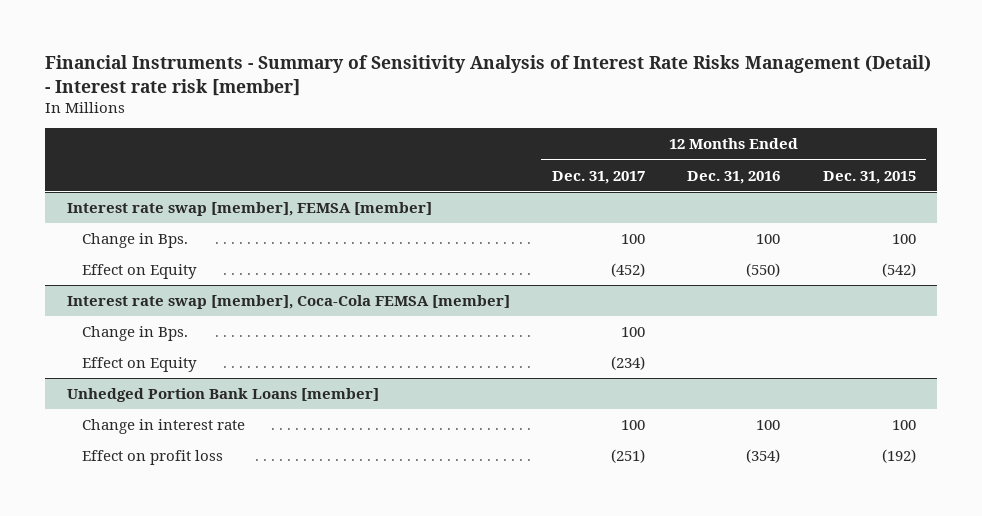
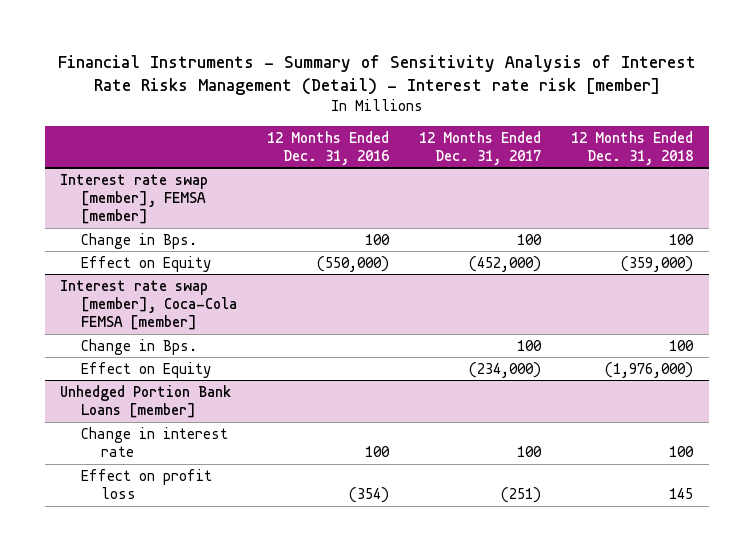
[822,170,916,184] Dec. 31, 2015 -> none
none -> [571,130,694,165] 12 Months Ended Dec. 31, 2018
[610,263,645,278] (452) -> [469,255,542,272] (452,000)
[746,263,781,278] (550) -> [316,255,389,272] (550,000)
[610,356,645,371] (234) -> [469,361,542,378] (234,000)

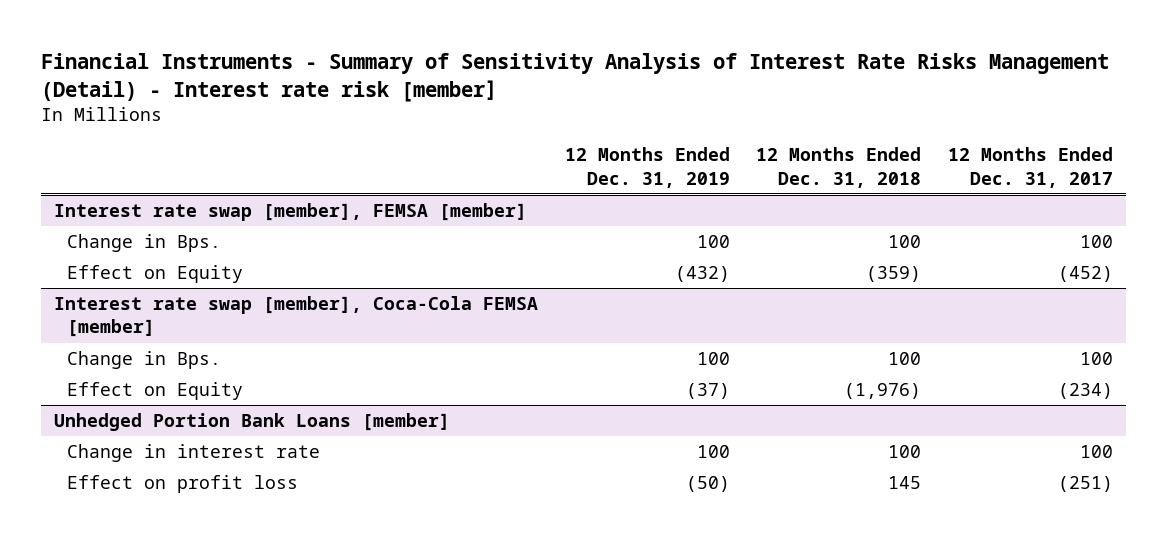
[266,130,389,165] 12 Months Ended Dec. 31, 2016 -> none
none -> [564,147,730,188] 12 Months Ended Dec. 31, 2019
[469,255,542,272] (452,000) -> [1057,266,1113,283] (452)
[621,255,694,272] (359,000) -> [866,266,922,283] (359)
[469,361,542,378] (234,000) -> [1057,383,1113,400] (234)
[605,361,694,378] (1,976,000) -> [844,383,922,400] (1,976)

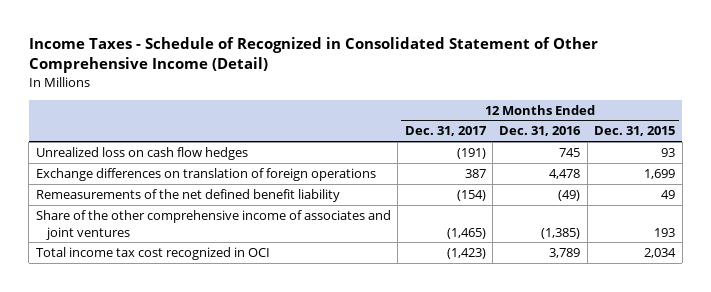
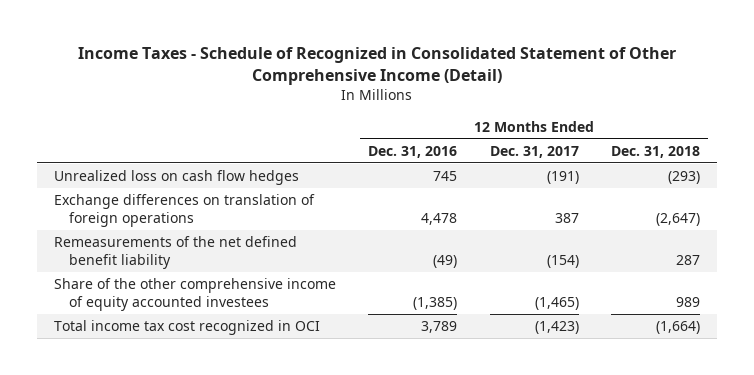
[594,126,676,137] Dec. 31, 2015 -> none
none -> [611,145,701,158] Dec. 31, 2018
[35,209,391,240] Share of the other comprehensive income of associates and joint ventures -> [53,278,336,312] Share of the other comprehensive income of equity accounted investees

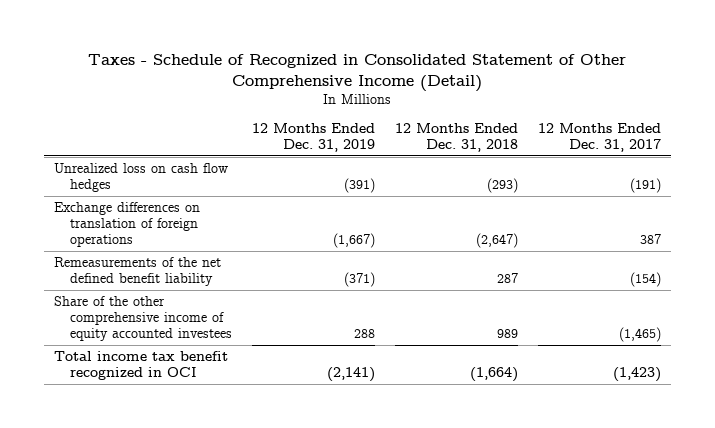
[77,47,676,86] Income Taxes - Schedule of Recognized in Consolidated Statement of Other Comprehensive Income (Detail) -> [88,53,627,92] Taxes - Schedule of Recognized in Consolidated Statement of Other Comprehensive Income (Detail)
[368,145,458,158] Dec. 31, 2016 -> none
none -> [252,123,376,153] 12 Months Ended Dec. 31, 2019
[53,320,320,336] Total income tax cost recognized in OCI -> [53,350,228,381] Total income tax benefit recognized in OCI

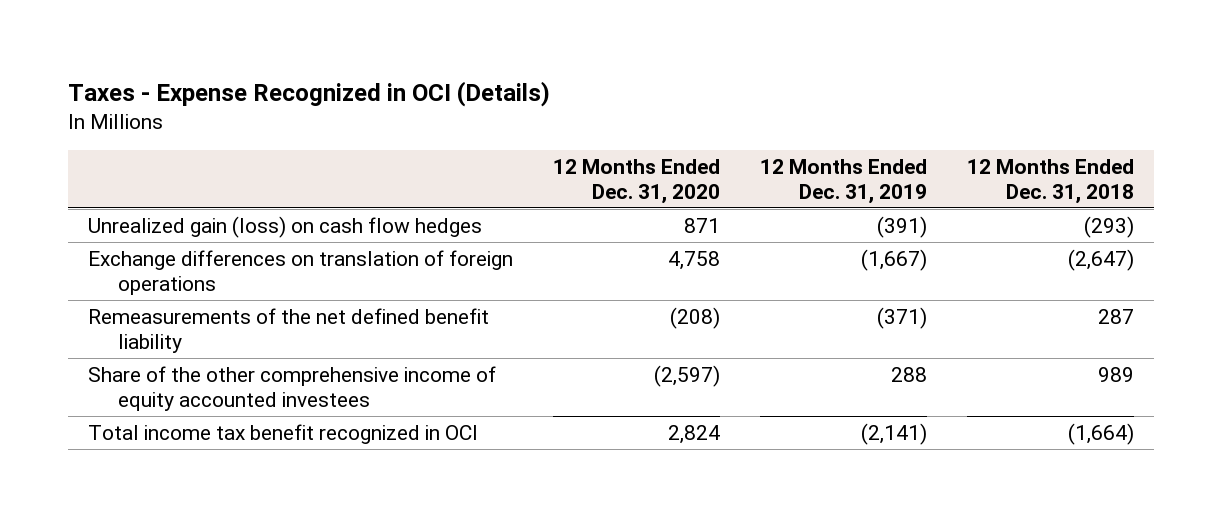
[88,53,627,92] Taxes - Schedule of Recognized in Consolidated Statement of Other Comprehensive Income (Detail) -> [68,80,551,107] Taxes - Expense Recognized in OCI (Details)
[538,123,662,153] 12 Months Ended Dec. 31, 2017 -> none
none -> [553,158,721,204] 12 Months Ended Dec. 31, 2020
[53,162,228,193] Unrealized loss on cash flow hedges -> [88,215,483,238] Unrealized gain (loss) on cash flow hedges

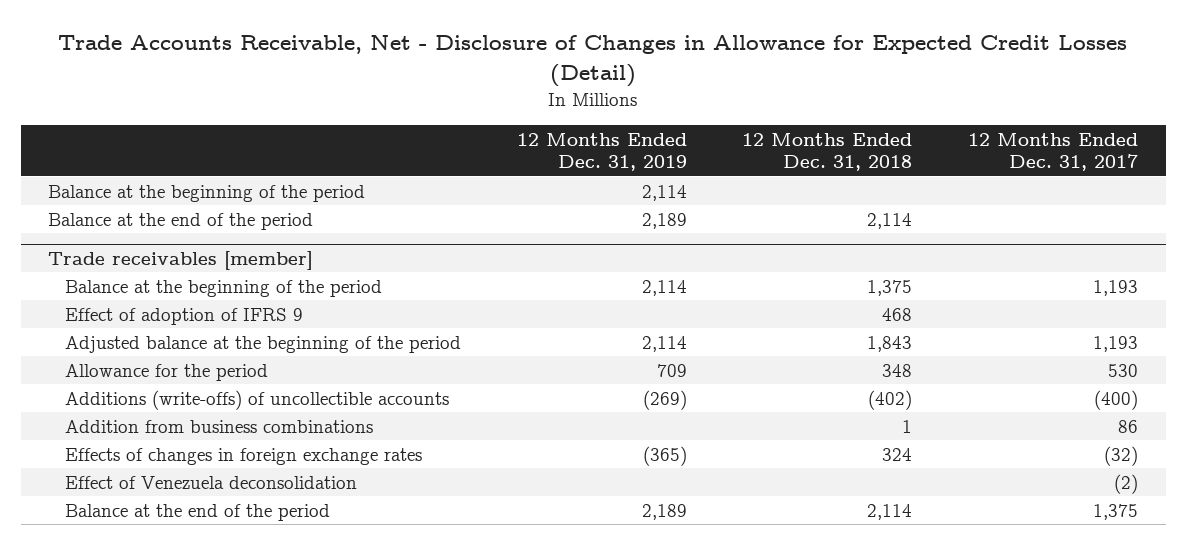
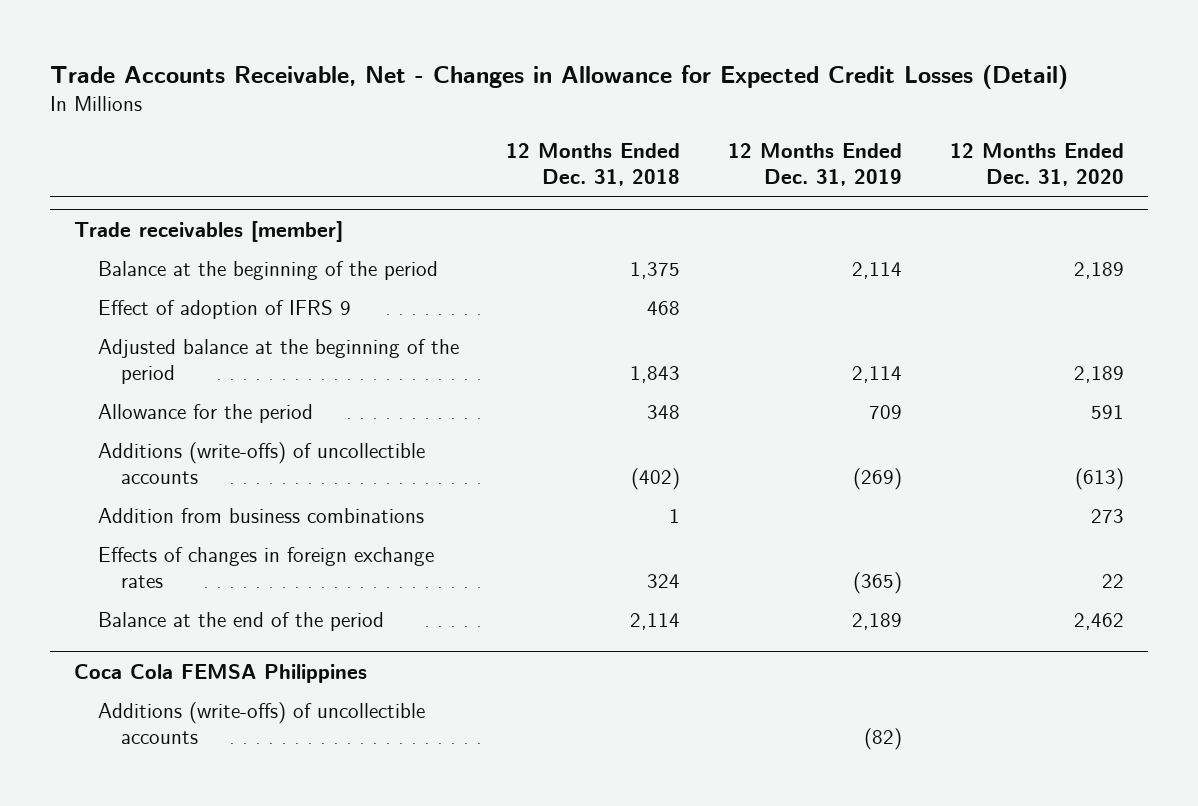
[58,35,1128,88] Trade Accounts Receivable, Net - Disclosure of Changes in Allowance for Expected Credit Losses (Detail) -> [50,64,1069,89] Trade Accounts Receivable, Net - Changes in Allowance for Expected Credit Losses (Detail)
[967,132,1138,171] 12 Months Ended Dec. 31, 2017 -> none
none -> [950,143,1125,187] 12 Months Ended Dec. 31, 2020
[48,184,366,202] Balance at the beginning of the period -> none
[48,212,314,230] Balance at the end of the period -> none
[65,475,358,489] Effect of Venezuela deconsolidation -> none
none -> [74,663,368,683] Coca Cola FEMSA Philippines
none -> [97,701,425,744] Additions (write-offs) of uncollectible accounts

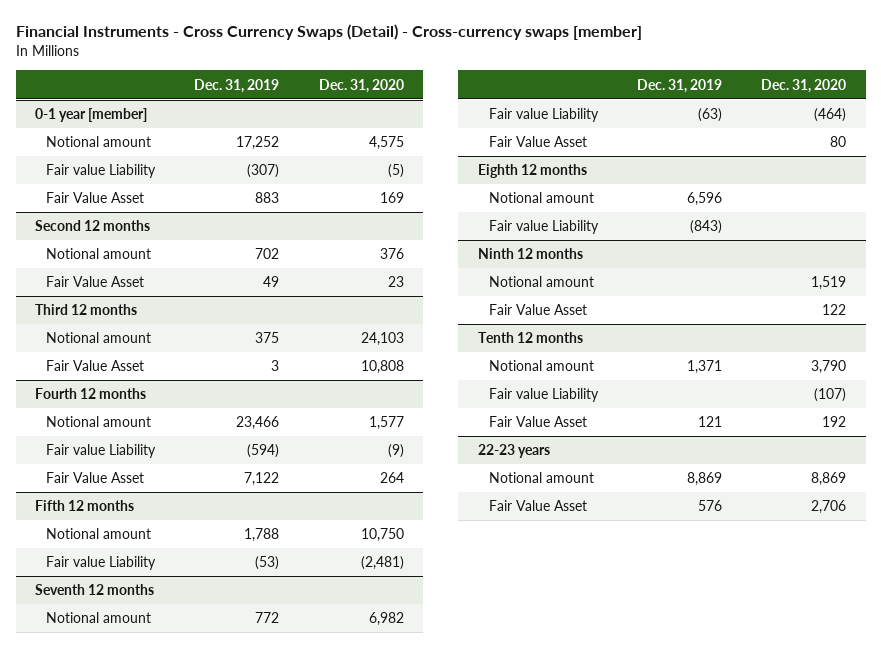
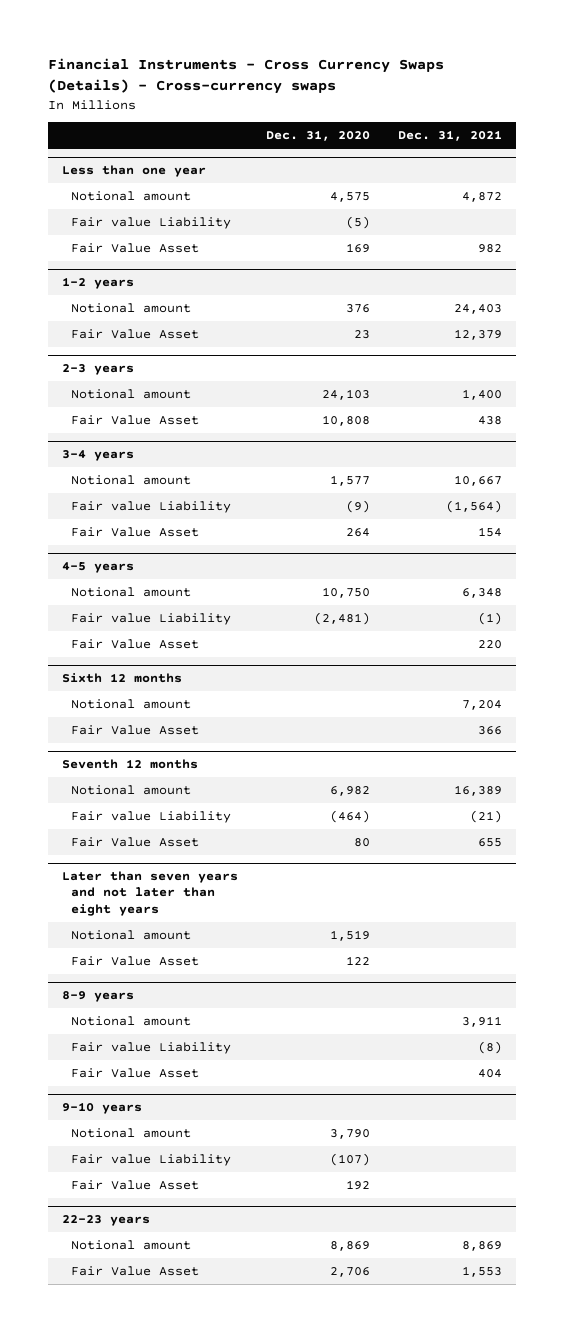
[15,24,642,41] Financial Instruments - Cross Currency Swaps (Detail) - Cross-currency swaps [member] -> [47,57,444,95] Financial Instruments - Cross Currency Swaps (Details) - Cross-currency swaps
[194,78,280,93] Dec. 31, 2019 -> none
none -> [397,130,502,142] Dec. 31, 2021
[35,108,148,123] 0-1 year [member] -> [61,165,206,178] Less than one year
[35,220,151,232] Second 12 months -> [61,277,134,290] 1-2 years
[35,304,138,316] Third 12 months -> [61,364,134,376] 2-3 years
[35,388,147,400] Fourth 12 months -> [61,450,134,462] 3-4 years
[35,500,135,512] Fifth 12 months -> [61,562,134,574] 4-5 years
none -> [71,638,200,649] Fair Value Asset
none -> [61,673,182,684] Sixth 12 months
none -> [71,698,192,709] Notional amount
none -> [71,724,200,735] Fair Value Asset
[489,192,595,204] Notional amount -> none
[489,220,600,235] Fair value Liability -> none
[477,248,583,260] Ninth 12 months -> none
[477,164,587,179] Eighth 12 months -> [61,871,238,916] Later than seven years and not later than eight years
[477,332,583,344] Tenth 12 months -> [61,991,134,1003] 8-9 years
none -> [71,1015,192,1026] Notional amount
none -> [71,1041,232,1054] Fair value Liability
none -> [71,1067,200,1078] Fair Value Asset
none -> [61,1102,142,1115] 9-10 years

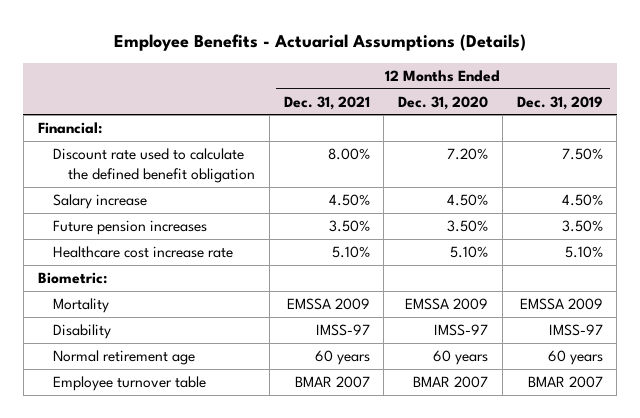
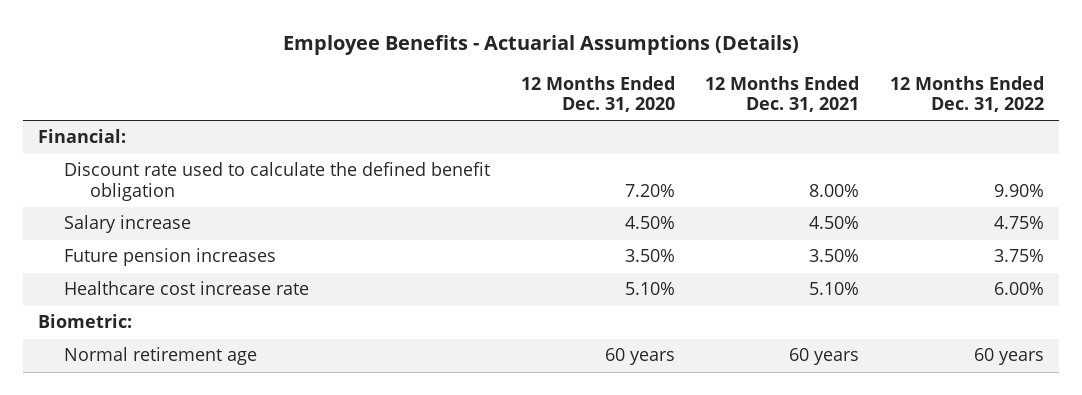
[516,95,603,110] Dec. 31, 2019 -> none
none -> [889,76,1044,113] 12 Months Ended Dec. 31, 2022
[52,297,109,313] Mortality -> none
[52,323,111,339] Disability -> none
[52,375,206,391] Employee turnover table -> none

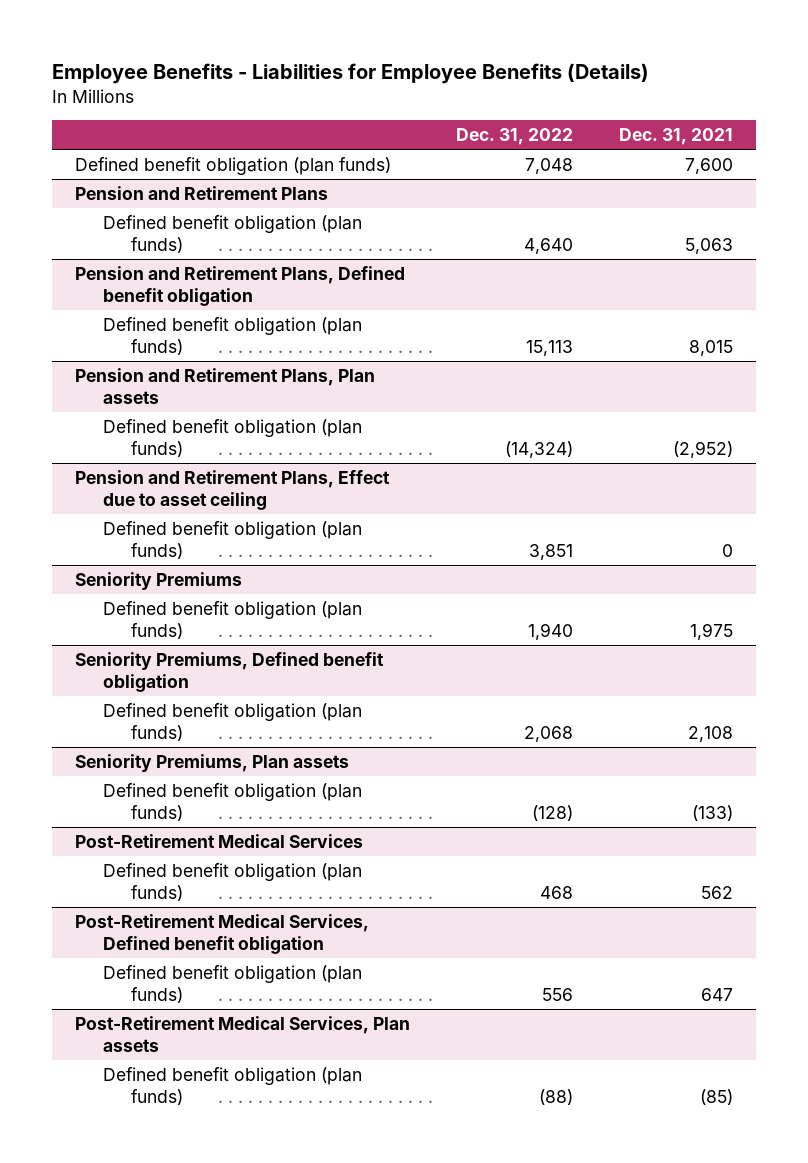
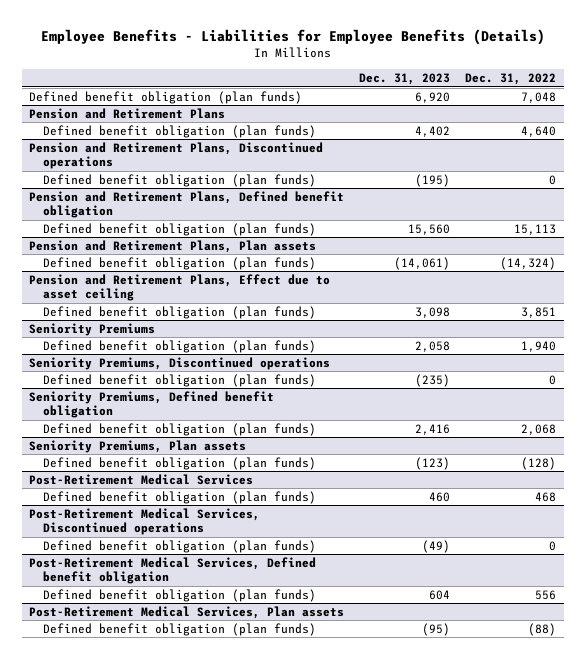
[619,128,734,146] Dec. 31, 2021 -> none
none -> [359,73,451,86] Dec. 31, 2023
none -> [29,142,324,170] Pension and Retirement Plans, Discontinued operations
none -> [42,174,316,188] Defined benefit obligation (plan funds)
none -> [29,357,331,371] Seniority Premiums, Discontinued operations
none -> [42,374,316,388] Defined benefit obligation (plan funds)
none -> [29,508,261,536] Post-Retirement Medical Services, Discontinued operations
none -> [42,540,316,554] Defined benefit obligation (plan funds)

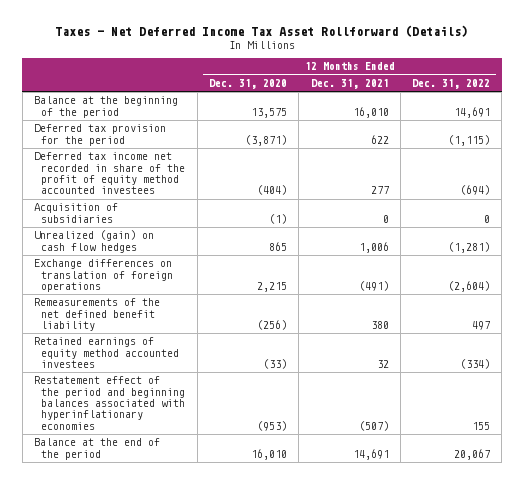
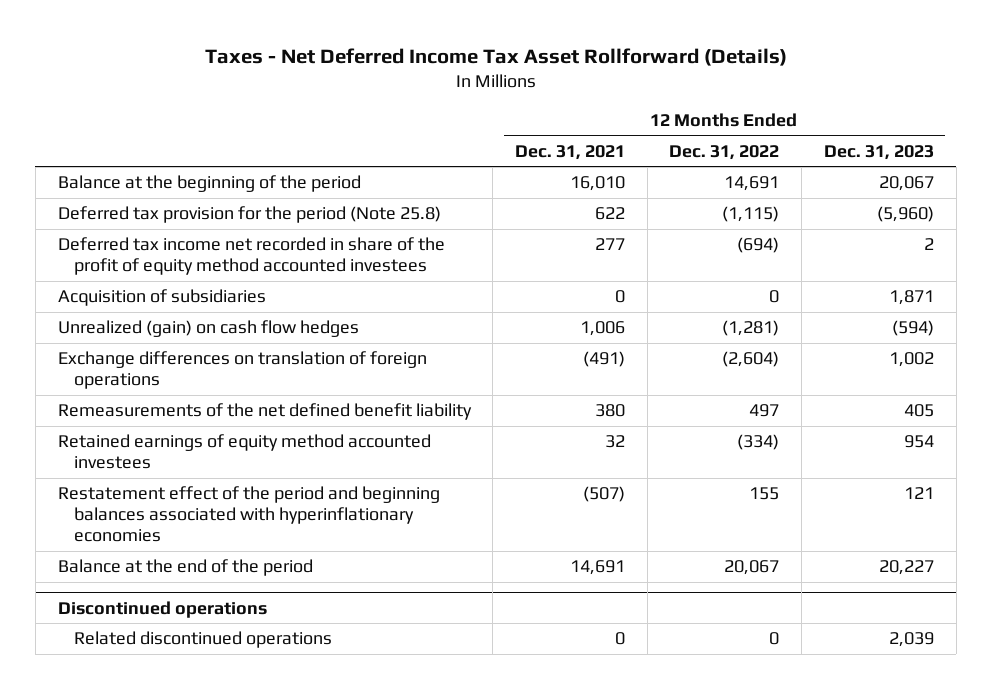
[208,78,287,89] Dec. 31, 2020 -> none
none -> [823,144,934,160] Dec. 31, 2023
[34,124,167,146] Deferred tax provision for the period -> [57,206,441,224] Deferred tax provision for the period (Note 25.8)
none -> [57,600,267,618] Discontinued operations
none -> [73,631,332,649] Related discontinued operations

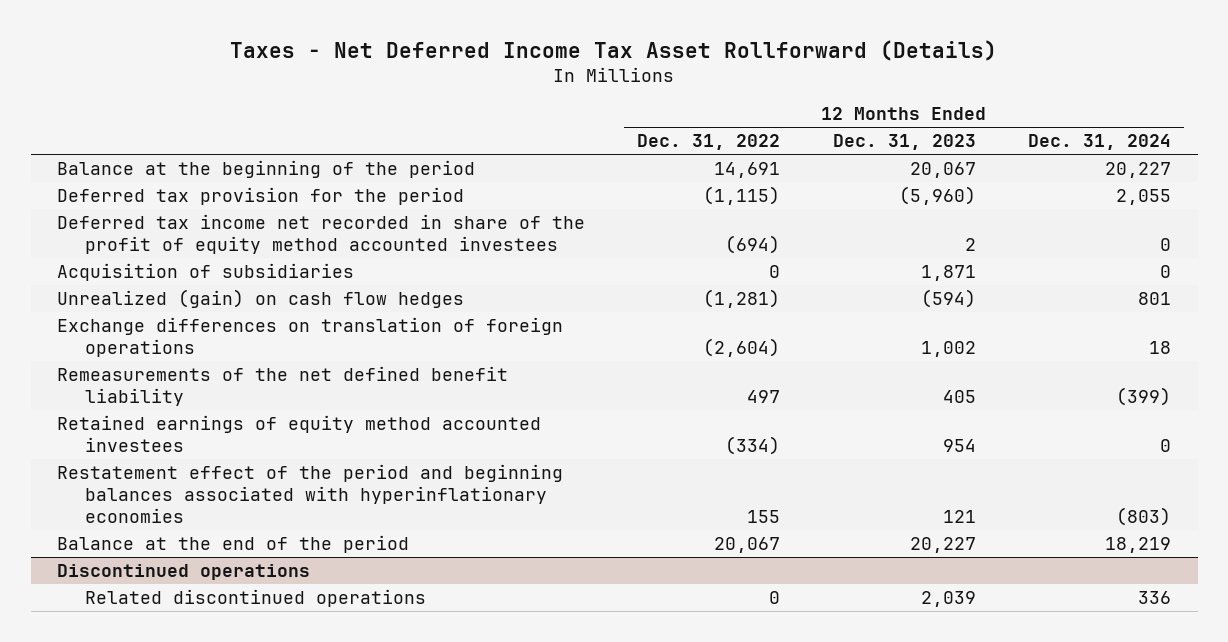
[515,144,626,160] Dec. 31, 2021 -> none
none -> [1028,134,1172,151] Dec. 31, 2024
[57,206,441,224] Deferred tax provision for the period (Note 25.8) -> [56,187,464,206] Deferred tax provision for the period

